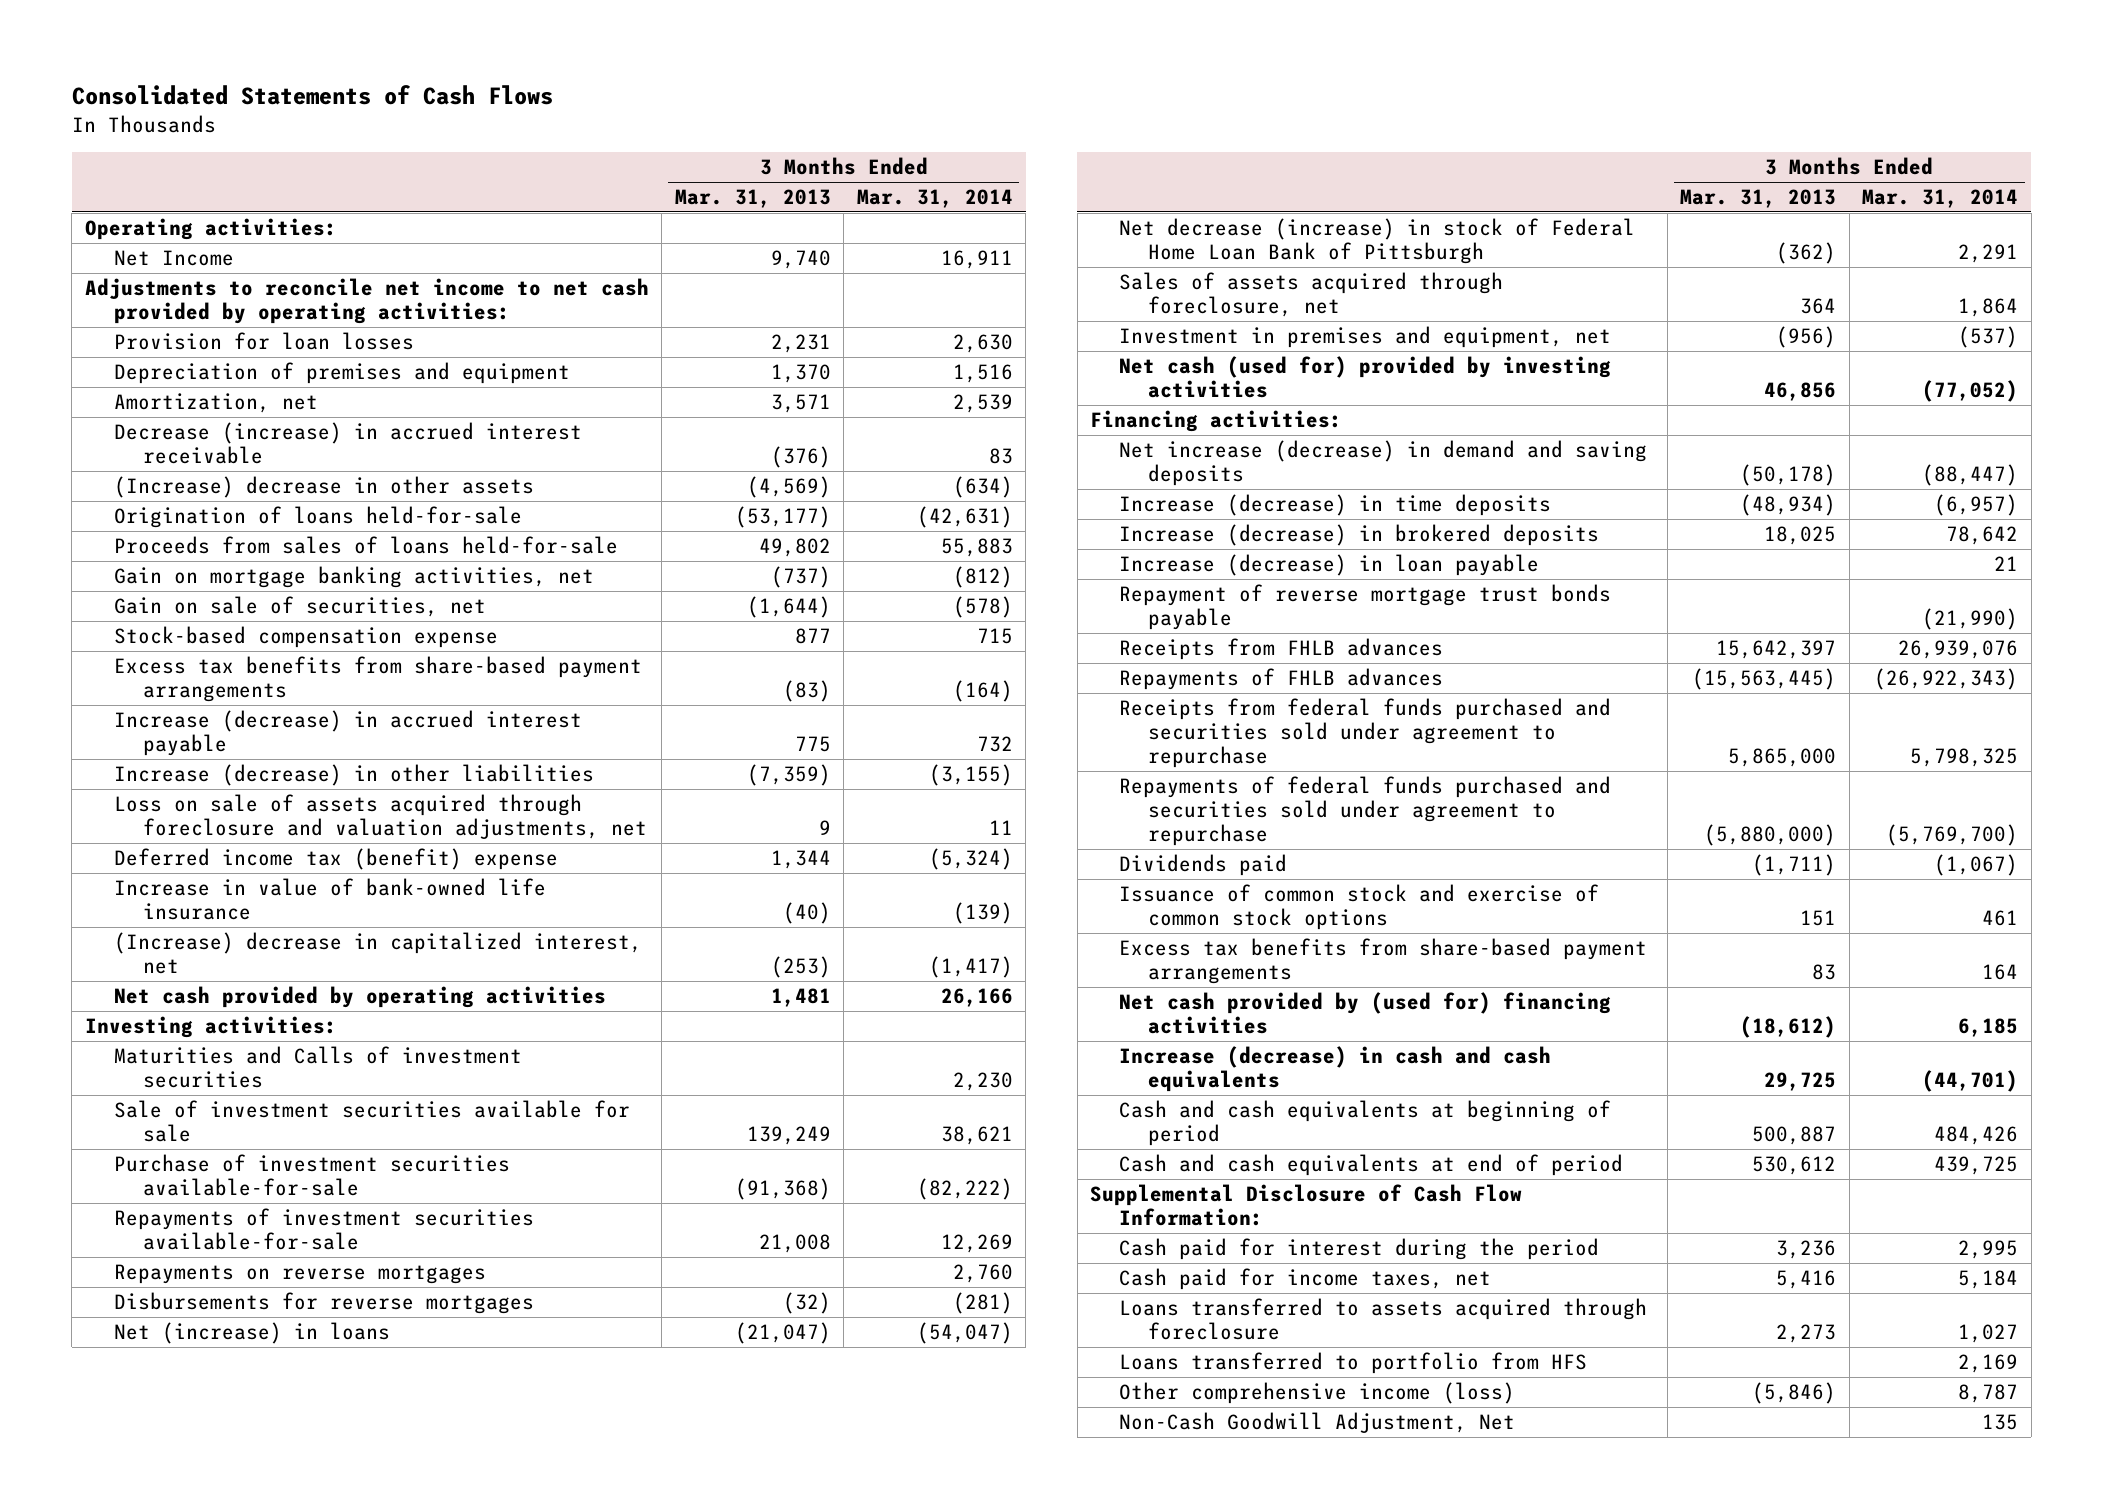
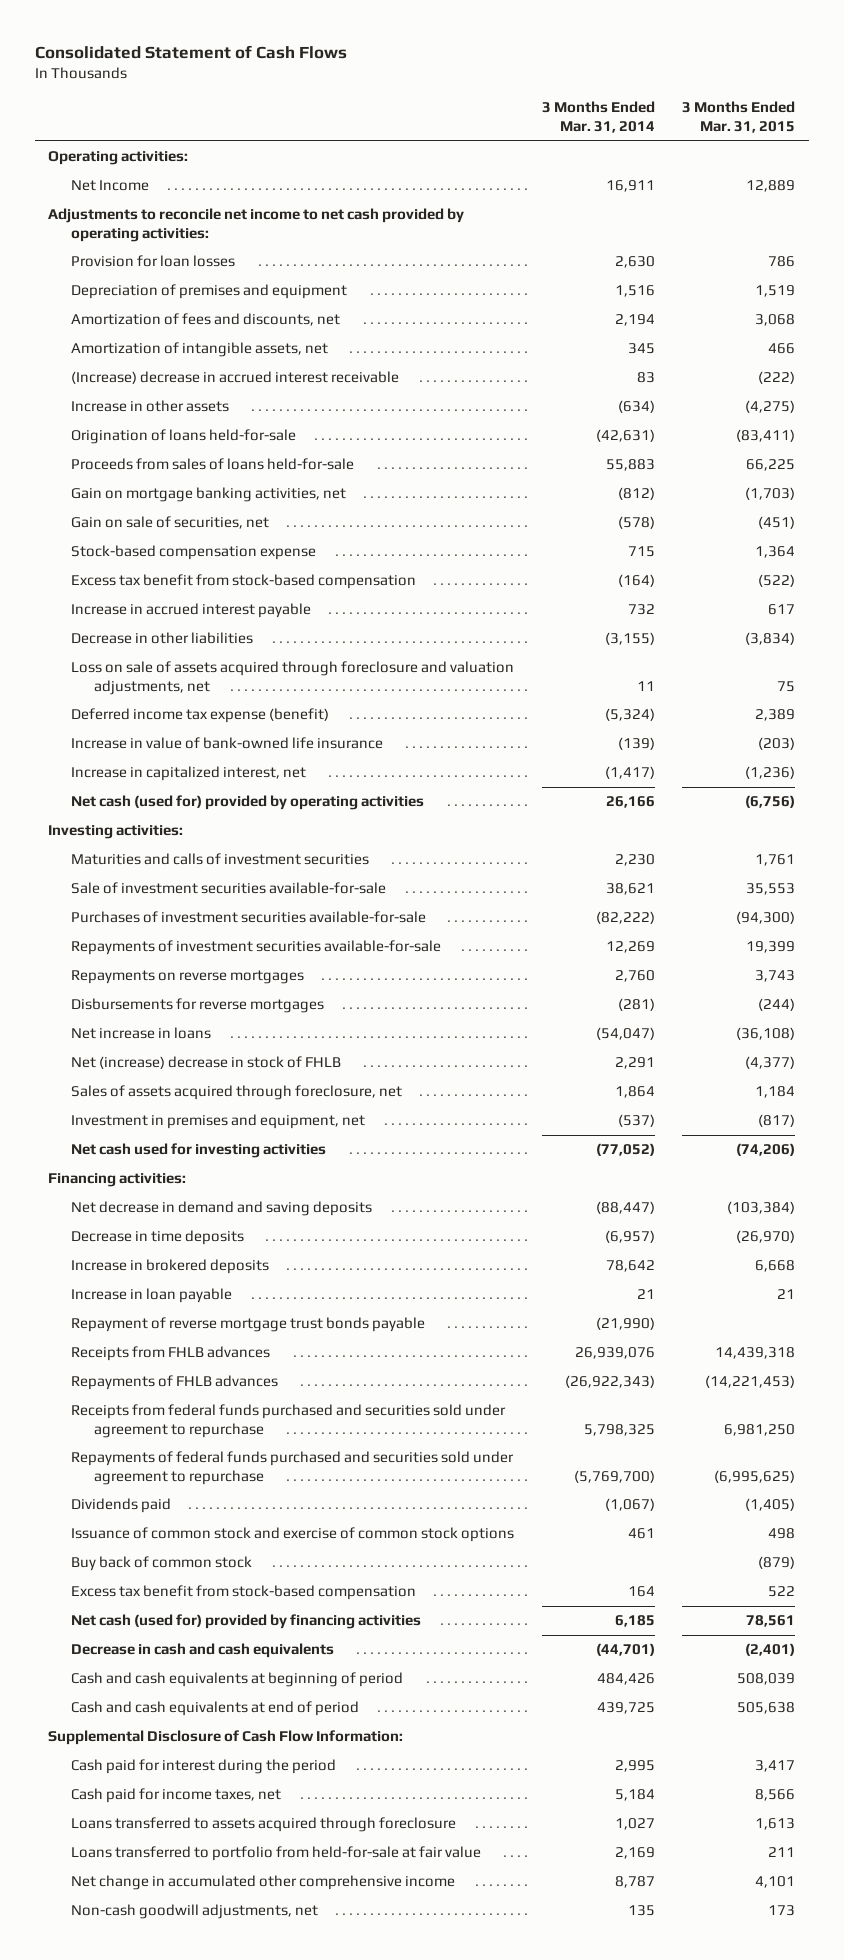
[71,84,553,105] Consolidated Statements of Cash Flows -> [34,44,347,59] Consolidated Statement of Cash Flows
[674,189,831,209] Mar. 31, 2013 -> none
none -> [682,101,796,133] 3 Months Ended Mar. 31, 2015
[113,393,318,414] Amortization, net -> none
none -> [71,313,341,327] Amortization of fees and discounts, net
none -> [71,342,329,358] Amortization of intangible assets, net
[113,422,582,465] Decrease (increase) in accrued interest receivable -> [71,371,400,385] (Increase) decrease in accrued interest receivable
[113,476,534,499] (Increase) decrease in other assets -> [71,400,230,413] Increase in other assets
[113,656,642,703] Excess tax benefits from share-based payment arrangements -> [71,574,417,590] Excess tax benefit from stock-based compensation
[113,710,582,757] Increase (decrease) in accrued interest payable -> [71,603,312,619] Increase in accrued interest payable
[113,764,594,787] Increase (decrease) in other liabilities -> [71,632,254,645] Decrease in other liabilities
[113,848,558,871] Deferred income tax (benefit) expense -> [71,708,330,724] Deferred income tax expense (benefit)
[113,932,642,975] (Increase) decrease in capitalized interest, net -> [71,766,307,782] Increase in capitalized interest, net
[113,986,606,1009] Net cash provided by operating activities -> [71,795,425,811] Net cash (used for) provided by operating activities
[113,1046,522,1089] Maturities and Calls of investment securities -> [71,853,370,866] Maturities and calls of investment securities
[113,1100,630,1143] Sale of investment securities available for sale -> [71,882,387,895] Sale of investment securities available-for-sale
[113,1154,510,1197] Purchase of investment securities available-for-sale -> [71,911,427,924] Purchases of investment securities available-for-sale
[113,1322,390,1345] Net (increase) in loans -> [71,1027,212,1040] Net increase in loans
[1119,218,1636,265] Net decrease (increase) in stock of Federal Home Loan Bank of Pittsburgh -> [71,1056,342,1070] Net (increase) decrease in stock of FHLB
[1119,356,1612,399] Net cash (used for) provided by investing activities -> [71,1143,327,1159] Net cash used for investing activities
[1119,440,1648,487] Net increase (decrease) in demand and saving deposits -> [71,1201,373,1217] Net decrease in demand and saving deposits
[1119,494,1552,517] Increase (decrease) in time deposits -> [71,1230,245,1246] Decrease in time deposits
[1119,524,1600,547] Increase (decrease) in brokered deposits -> [71,1259,270,1275] Increase in brokered deposits
[1119,554,1540,577] Increase (decrease) in loan payable -> [71,1288,233,1304] Increase in loan payable
none -> [71,1556,253,1572] Buy back of common stock
[1119,938,1648,985] Excess tax benefits from share-based payment arrangements -> [71,1585,417,1601] Excess tax benefit from stock-based compensation
[1119,992,1612,1035] Net cash provided by (used for) financing activities -> [71,1614,422,1630] Net cash (used for) provided by financing activities
[1119,1046,1552,1093] Increase (decrease) in cash and cash equivalents -> [71,1643,335,1659] Decrease in cash and cash equivalents
[1119,1352,1588,1375] Loans transferred to portfolio from HFS -> [71,1846,482,1862] Loans transferred to portfolio from held-for-sale at fair value
[1119,1382,1516,1405] Other comprehensive income (loss) -> [71,1875,456,1891] Net change in accumulated other comprehensive income
[1119,1412,1516,1434] Non-Cash Goodwill Adjustment, Net -> [71,1904,319,1920] Non-cash goodwill adjustments, net

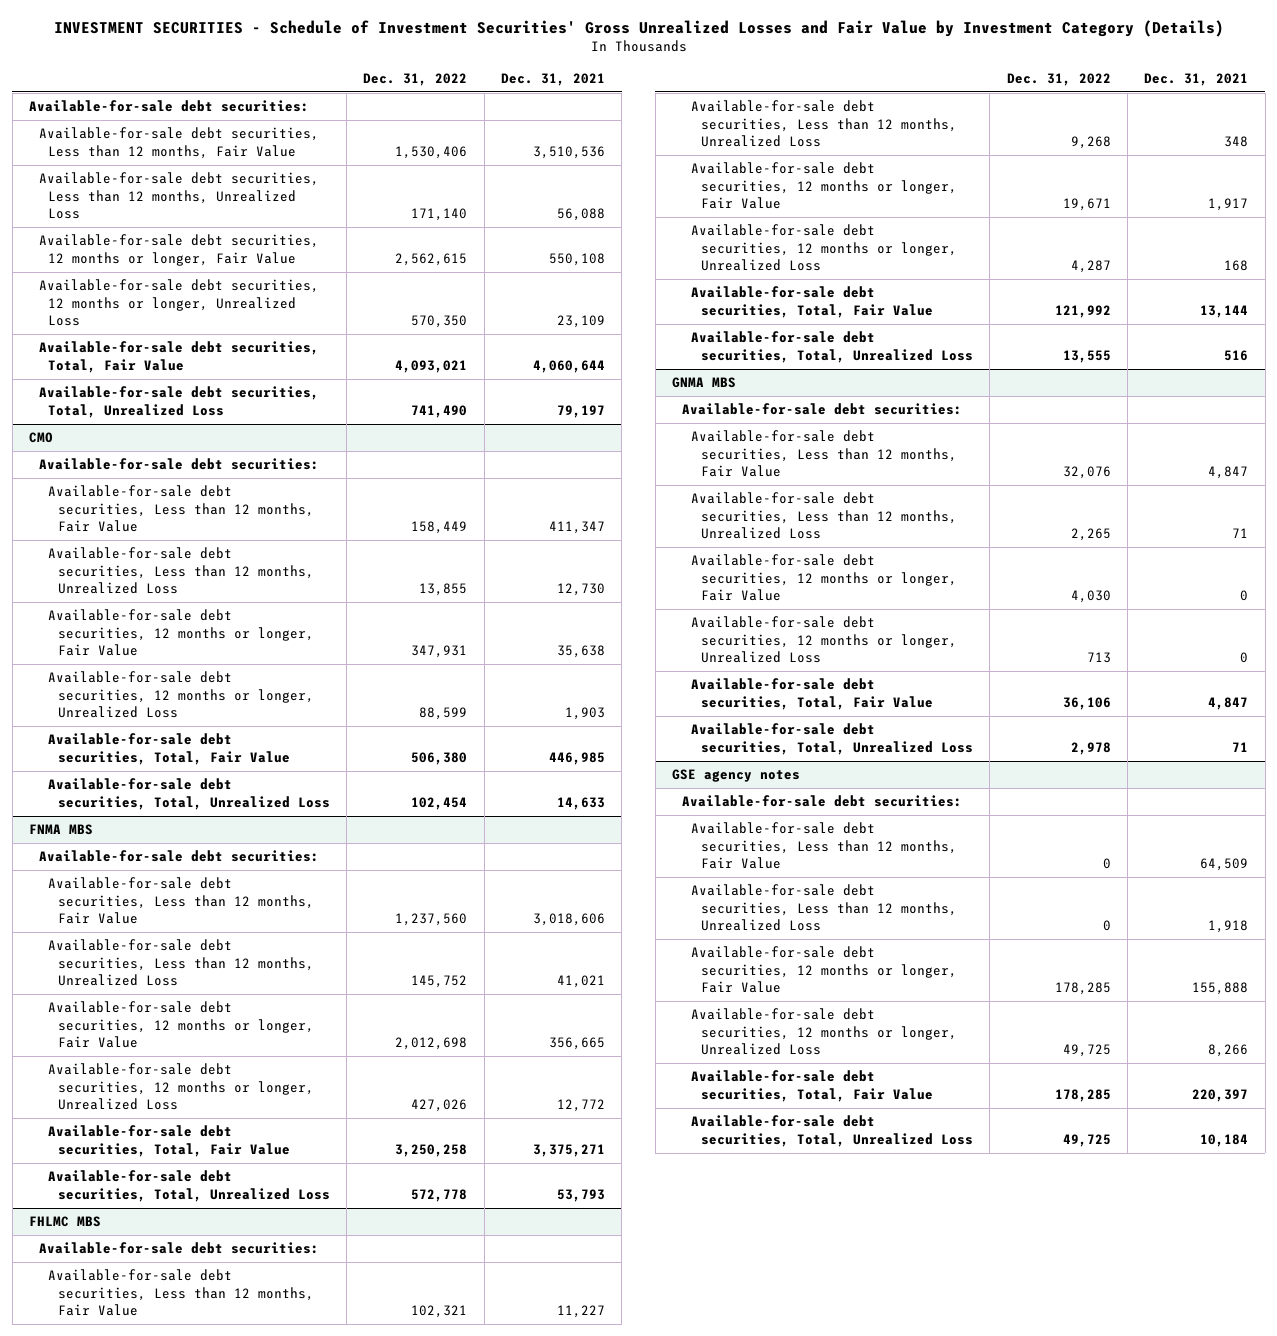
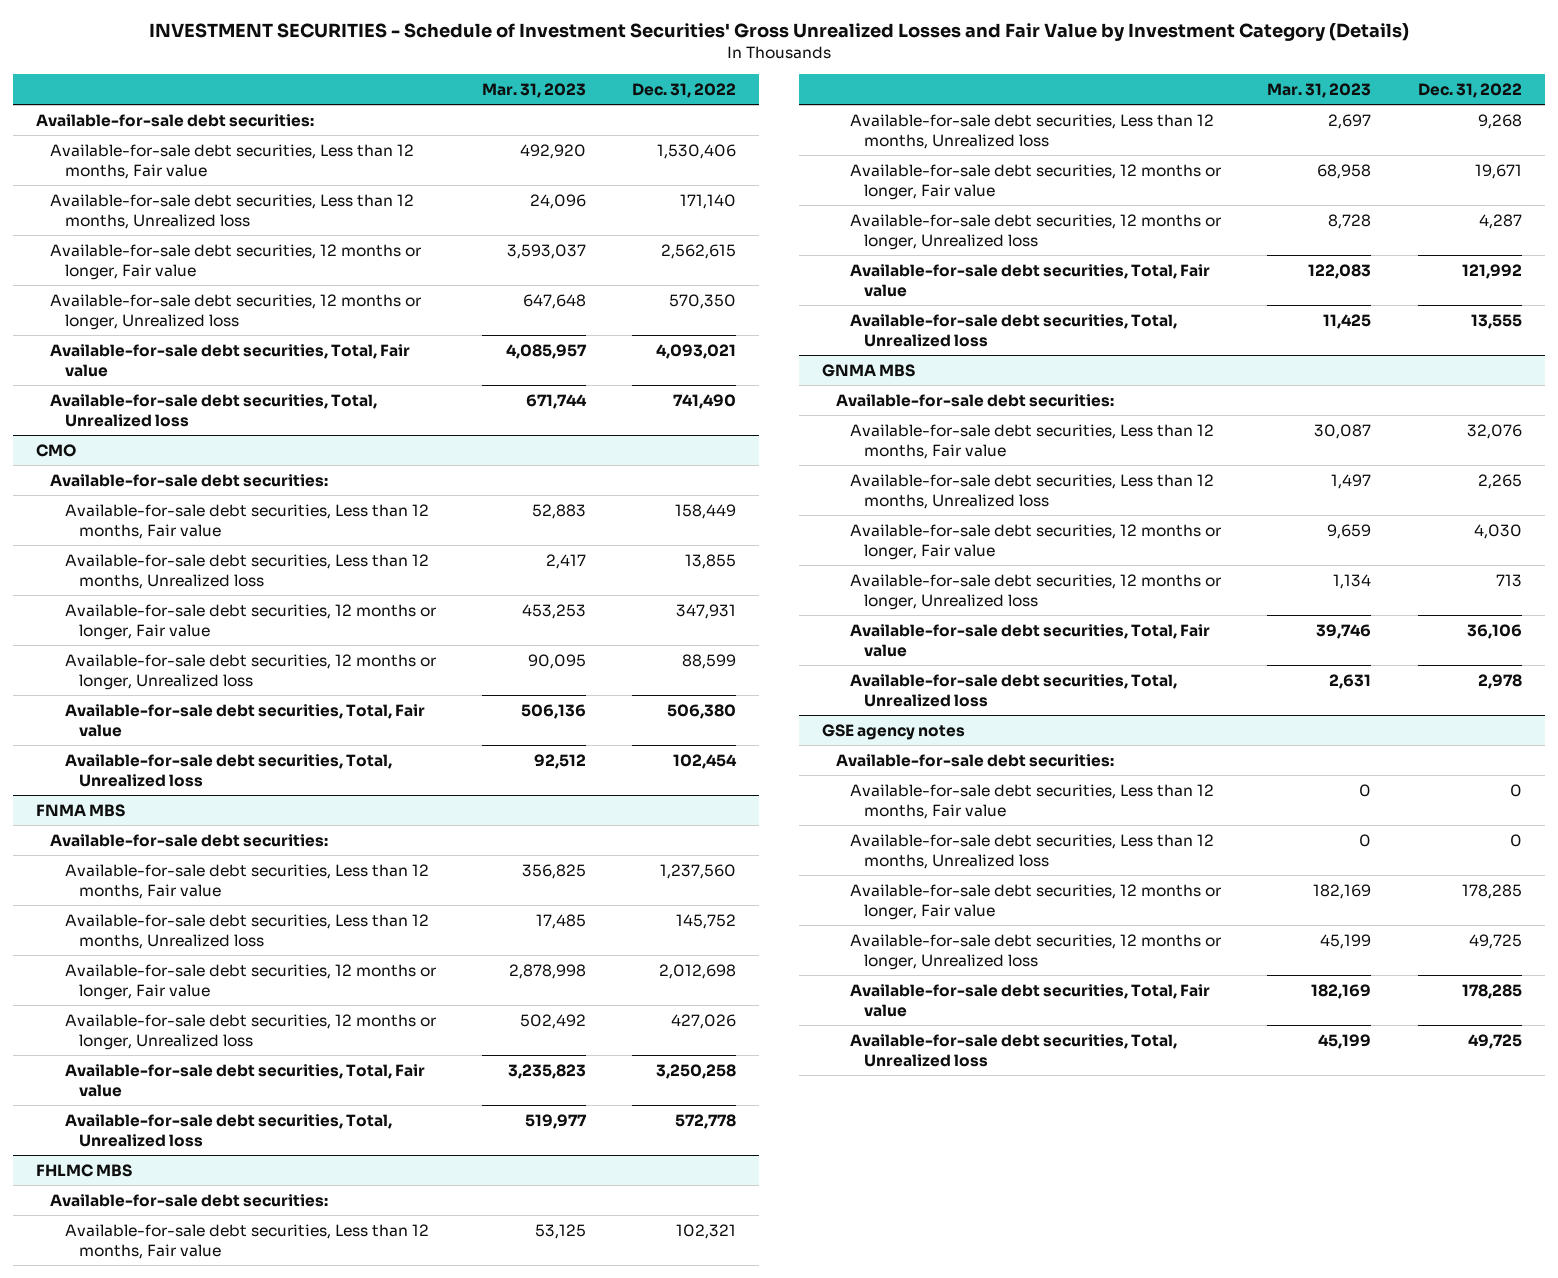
[501,72,606,86] Dec. 31, 2021 -> none
none -> [481,83,586,99] Mar. 31, 2023
[38,127,319,159] Available-for-sale debt securities, Less than 12 months, Fair Value -> [50,143,415,179] Available-for-sale debt securities, Less than 12 months, Fair value
[38,172,319,219] Available-for-sale debt securities, Less than 12 months, Unrealized Loss -> [50,193,415,229] Available-for-sale debt securities, Less than 12 months, Unrealized loss
[38,234,319,266] Available-for-sale debt securities, 12 months or longer, Fair Value -> [50,243,422,280] Available-for-sale debt securities, 12 months or longer, Fair value
[38,279,319,326] Available-for-sale debt securities, 12 months or longer, Unrealized Loss -> [50,293,422,330] Available-for-sale debt securities, 12 months or longer, Unrealized loss
[38,341,319,373] Available-for-sale debt securities, Total, Fair Value -> [50,343,411,377] Available-for-sale debt securities, Total, Fair value
[38,386,319,418] Available-for-sale debt securities, Total, Unrealized Loss -> [50,393,378,427] Available-for-sale debt securities, Total, Unrealized loss
[48,485,314,532] Available-for-sale debt securities, Less than 12 months, Fair Value -> [64,503,429,539] Available-for-sale debt securities, Less than 12 months, Fair value
[48,547,314,594] Available-for-sale debt securities, Less than 12 months, Unrealized Loss -> [64,553,429,589] Available-for-sale debt securities, Less than 12 months, Unrealized loss
[48,609,314,656] Available-for-sale debt securities, 12 months or longer, Fair Value -> [64,603,436,640] Available-for-sale debt securities, 12 months or longer, Fair value
[48,671,314,718] Available-for-sale debt securities, 12 months or longer, Unrealized Loss -> [64,653,436,690] Available-for-sale debt securities, 12 months or longer, Unrealized loss
[48,733,290,765] Available-for-sale debt securities, Total, Fair Value -> [64,703,425,737] Available-for-sale debt securities, Total, Fair value
[48,778,330,810] Available-for-sale debt securities, Total, Unrealized Loss -> [64,753,392,787] Available-for-sale debt securities, Total, Unrealized loss
[48,877,314,924] Available-for-sale debt securities, Less than 12 months, Fair Value -> [64,863,429,899] Available-for-sale debt securities, Less than 12 months, Fair value
[48,939,314,986] Available-for-sale debt securities, Less than 12 months, Unrealized Loss -> [64,913,429,949] Available-for-sale debt securities, Less than 12 months, Unrealized loss
[48,1001,314,1048] Available-for-sale debt securities, 12 months or longer, Fair Value -> [64,963,436,1000] Available-for-sale debt securities, 12 months or longer, Fair value
[48,1063,314,1110] Available-for-sale debt securities, 12 months or longer, Unrealized Loss -> [64,1013,436,1050] Available-for-sale debt securities, 12 months or longer, Unrealized loss
[48,1125,290,1157] Available-for-sale debt securities, Total, Fair Value -> [64,1063,425,1097] Available-for-sale debt securities, Total, Fair value
[48,1170,330,1202] Available-for-sale debt securities, Total, Unrealized Loss -> [64,1113,392,1147] Available-for-sale debt securities, Total, Unrealized loss
[48,1269,314,1316] Available-for-sale debt securities, Less than 12 months, Fair Value -> [64,1223,429,1259] Available-for-sale debt securities, Less than 12 months, Fair value
[691,100,957,147] Available-for-sale debt securities, Less than 12 months, Unrealized Loss -> [850,113,1215,149] Available-for-sale debt securities, Less than 12 months, Unrealized loss
[691,162,957,209] Available-for-sale debt securities, 12 months or longer, Fair Value -> [850,163,1222,200] Available-for-sale debt securities, 12 months or longer, Fair value
[691,224,957,271] Available-for-sale debt securities, 12 months or longer, Unrealized Loss -> [850,213,1222,250] Available-for-sale debt securities, 12 months or longer, Unrealized loss
[691,286,933,318] Available-for-sale debt securities, Total, Fair Value -> [850,263,1211,297] Available-for-sale debt securities, Total, Fair value
[691,331,973,363] Available-for-sale debt securities, Total, Unrealized Loss -> [850,313,1178,347] Available-for-sale debt securities, Total, Unrealized loss
[691,430,957,477] Available-for-sale debt securities, Less than 12 months, Fair Value -> [850,423,1215,459] Available-for-sale debt securities, Less than 12 months, Fair value
[691,492,957,539] Available-for-sale debt securities, Less than 12 months, Unrealized Loss -> [850,473,1215,509] Available-for-sale debt securities, Less than 12 months, Unrealized loss
[691,554,957,601] Available-for-sale debt securities, 12 months or longer, Fair Value -> [850,523,1222,560] Available-for-sale debt securities, 12 months or longer, Fair value
[691,616,957,663] Available-for-sale debt securities, 12 months or longer, Unrealized Loss -> [850,573,1222,610] Available-for-sale debt securities, 12 months or longer, Unrealized loss
[691,678,933,710] Available-for-sale debt securities, Total, Fair Value -> [850,623,1211,657] Available-for-sale debt securities, Total, Fair value
[691,723,973,755] Available-for-sale debt securities, Total, Unrealized Loss -> [850,673,1178,707] Available-for-sale debt securities, Total, Unrealized loss
[691,822,957,869] Available-for-sale debt securities, Less than 12 months, Fair Value -> [850,783,1215,819] Available-for-sale debt securities, Less than 12 months, Fair value
[691,884,957,931] Available-for-sale debt securities, Less than 12 months, Unrealized Loss -> [850,833,1215,869] Available-for-sale debt securities, Less than 12 months, Unrealized loss
[691,946,957,993] Available-for-sale debt securities, 12 months or longer, Fair Value -> [850,883,1222,920] Available-for-sale debt securities, 12 months or longer, Fair value
[691,1008,957,1055] Available-for-sale debt securities, 12 months or longer, Unrealized Loss -> [850,933,1222,970] Available-for-sale debt securities, 12 months or longer, Unrealized loss
[691,1070,933,1102] Available-for-sale debt securities, Total, Fair Value -> [850,983,1211,1017] Available-for-sale debt securities, Total, Fair value
[691,1115,973,1147] Available-for-sale debt securities, Total, Unrealized Loss -> [850,1033,1178,1067] Available-for-sale debt securities, Total, Unrealized loss

